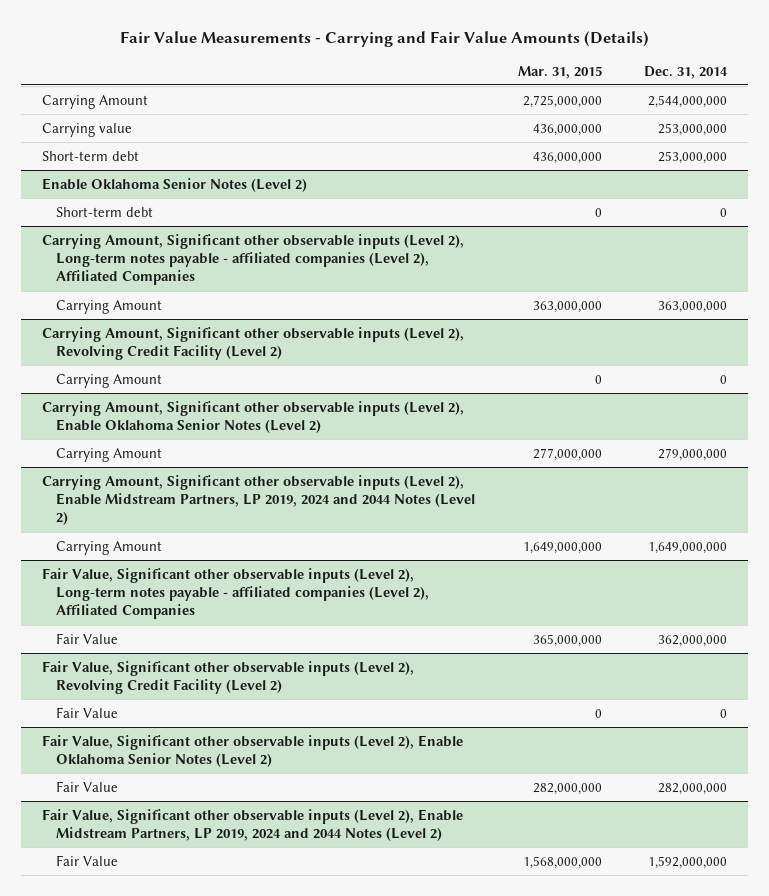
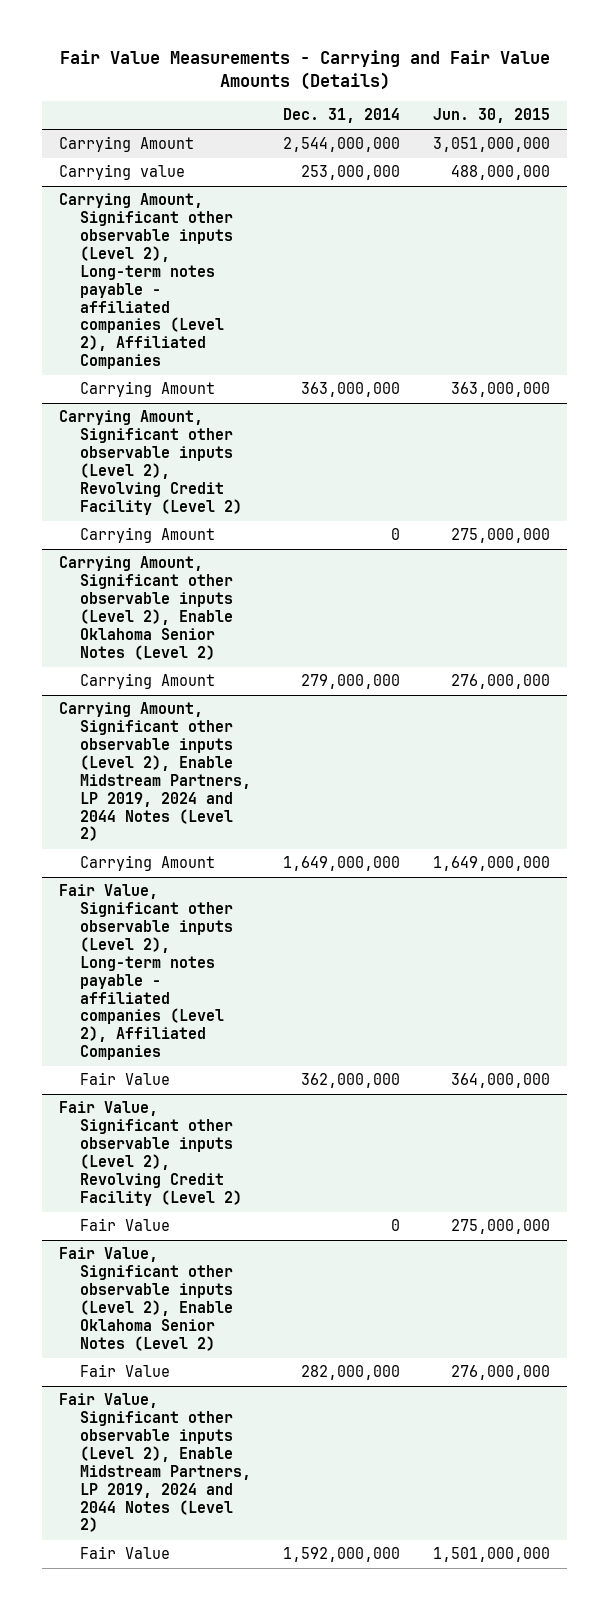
[517,65,602,79] Mar. 31, 2015 -> none
none -> [433,108,551,124] Jun. 30, 2015
[41,150,139,161] Short-term debt -> none
[41,177,307,192] Enable Oklahoma Senior Notes (Level 2) -> none
[55,206,153,217] Short-term debt -> none

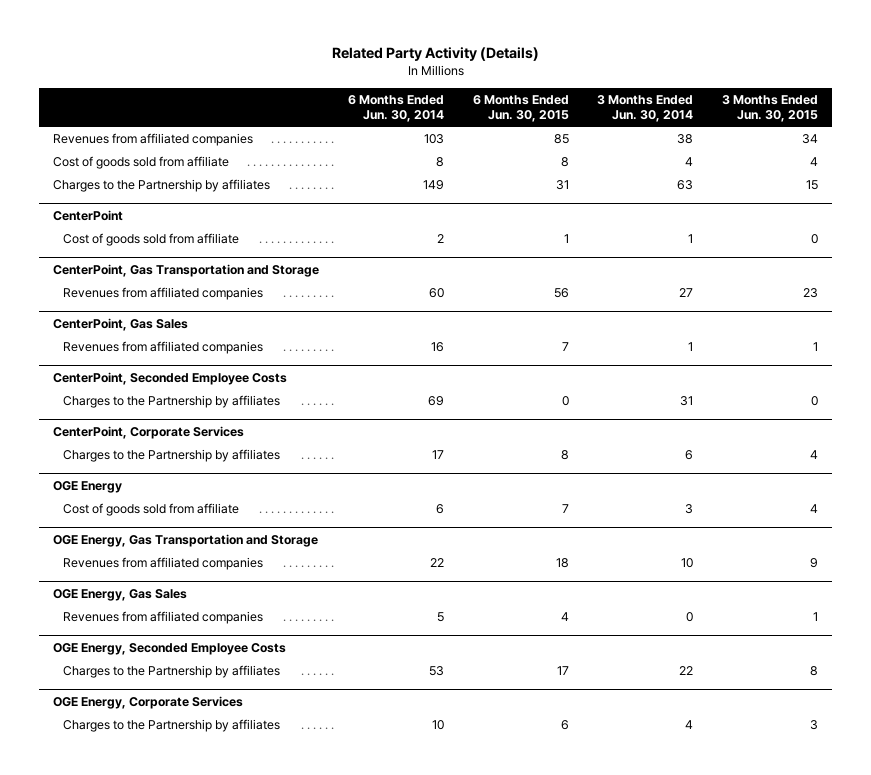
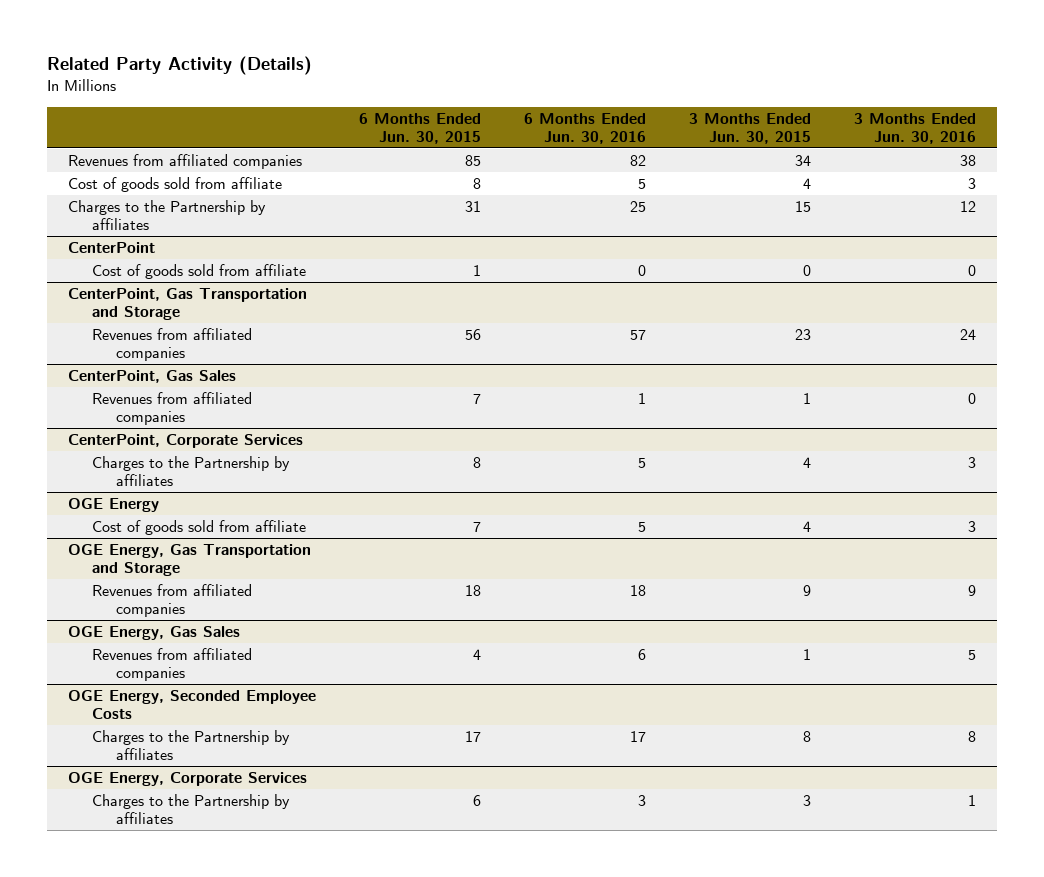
[347,94,444,123] 6 Months Ended Jun. 30, 2014 -> none
[597,94,694,123] 3 Months Ended Jun. 30, 2014 -> none
none -> [523,112,646,144] 6 Months Ended Jun. 30, 2016
none -> [853,112,976,144] 3 Months Ended Jun. 30, 2016
[53,371,288,385] CenterPoint, Seconded Employee Costs -> none
[62,394,280,408] Charges to the Partnership by affiliates -> none

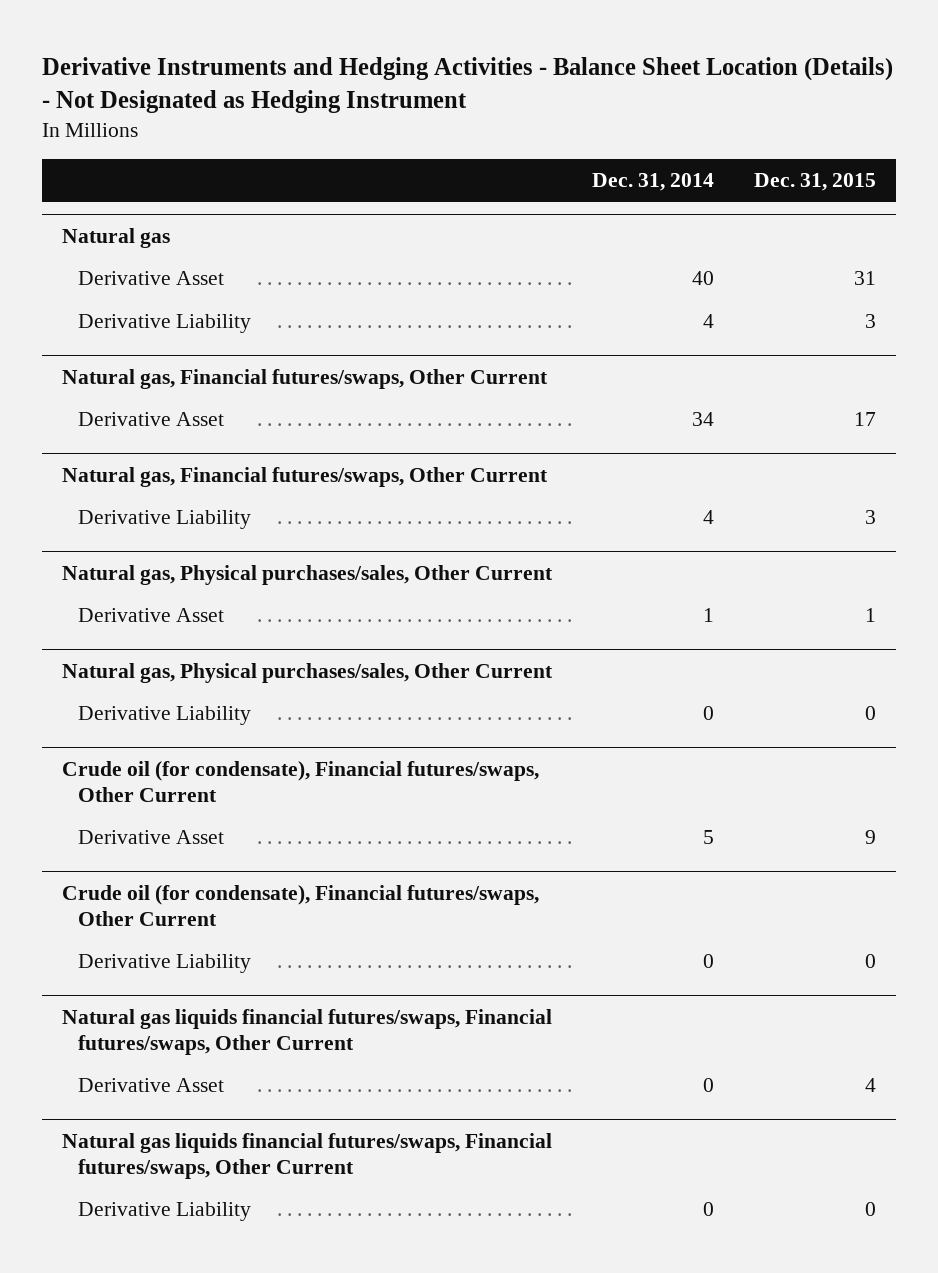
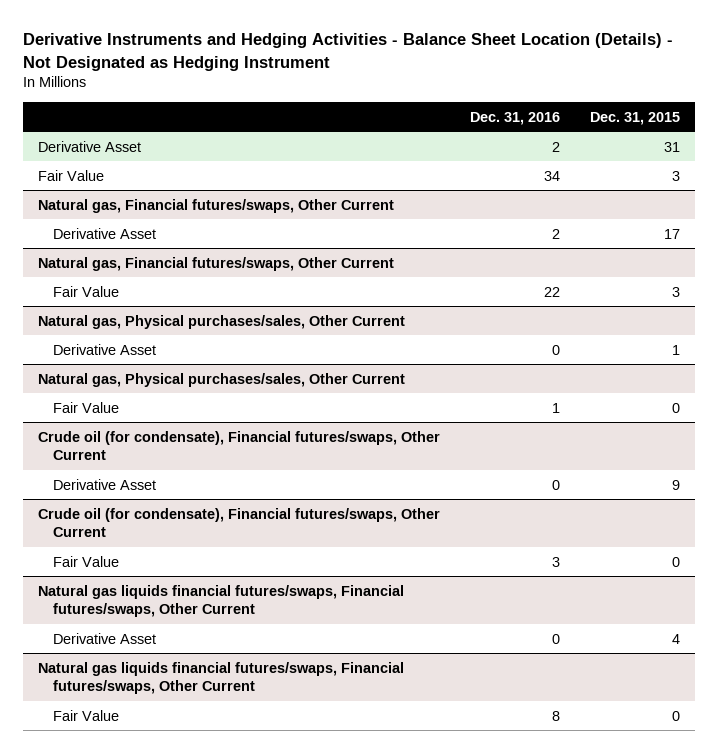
[591,173,714,192] Dec. 31, 2014 -> none
none -> [469,111,560,125] Dec. 31, 2016
[61,228,170,249] Natural gas -> none
[77,314,251,334] Derivative Liability -> [37,169,104,181] Fair Value
[77,510,251,530] Derivative Liability -> [52,285,119,297] Fair Value
[77,706,251,726] Derivative Liability -> [52,401,119,413] Fair Value
[77,954,251,974] Derivative Liability -> [52,555,119,567] Fair Value
[77,1202,251,1222] Derivative Liability -> [52,709,119,721] Fair Value

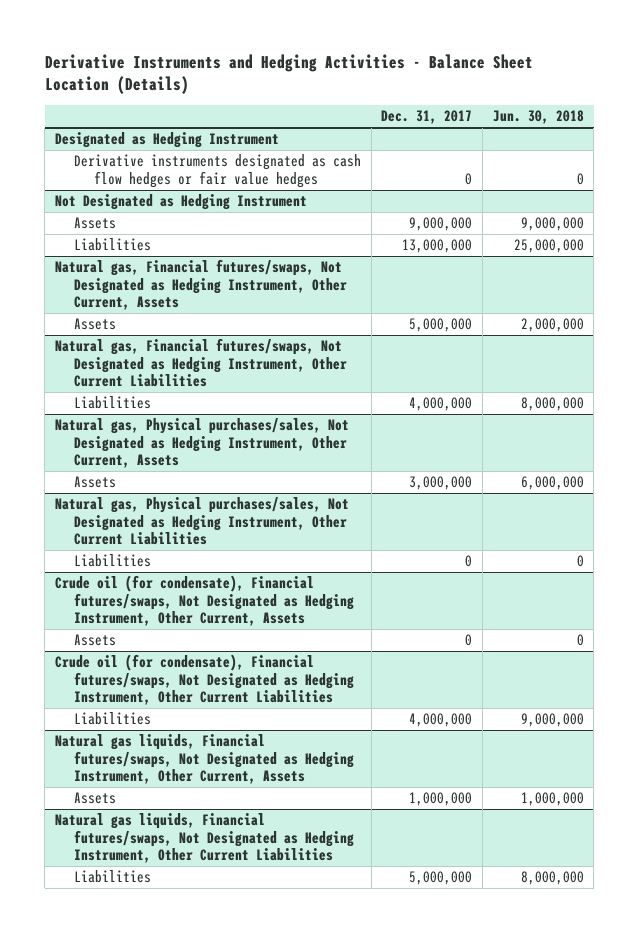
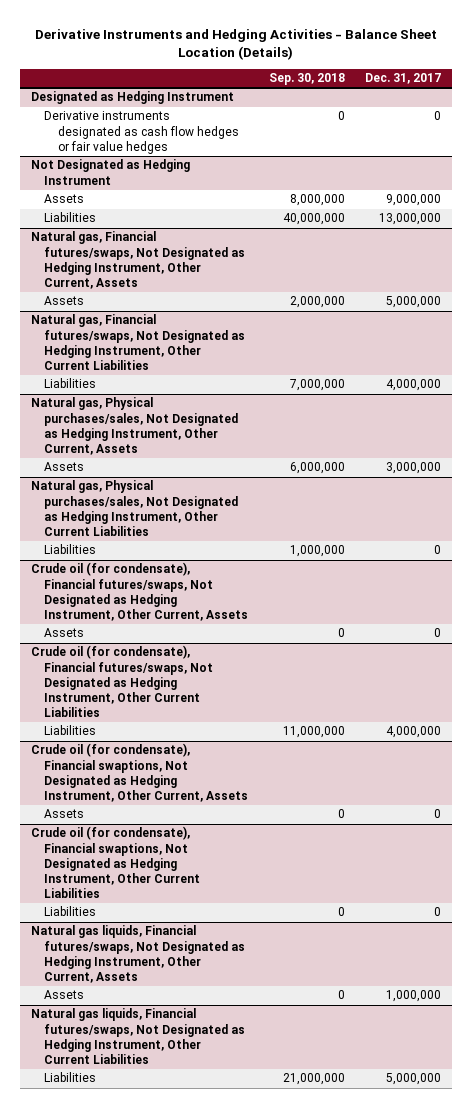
[492,110,584,125] Jun. 30, 2018 -> none
none -> [268,73,345,86] Sep. 30, 2018
none -> [30,743,249,802] Crude oil (for condensate), Financial swaptions, Not Designated as Hedging Instrument, Other Current, Assets
none -> [44,809,85,819] Assets
none -> [30,826,201,898] Crude oil (for condensate), Financial swaptions, Not Designated as Hedging Instrument, Other Current Liabilities
none -> [44,906,97,917] Liabilities

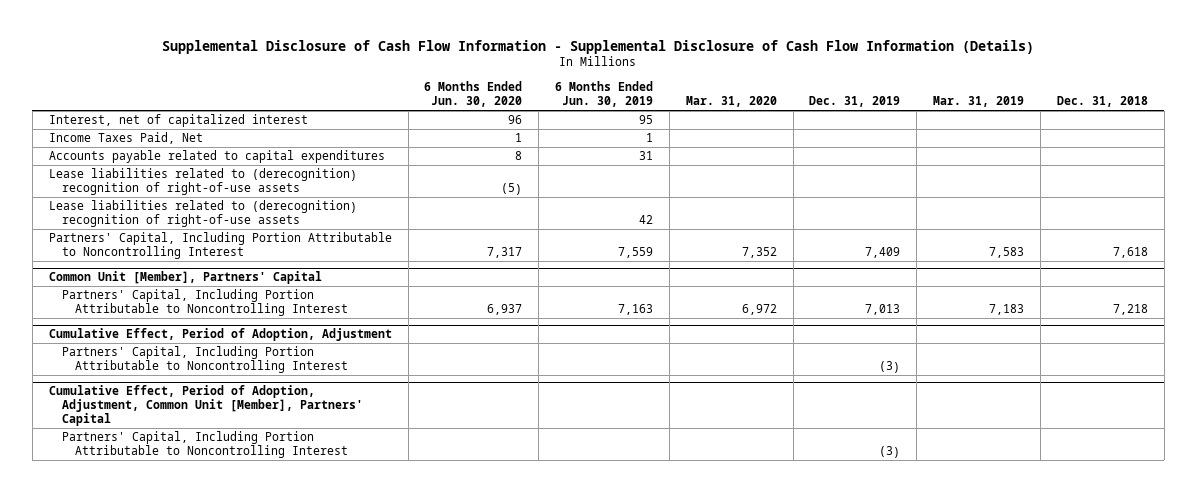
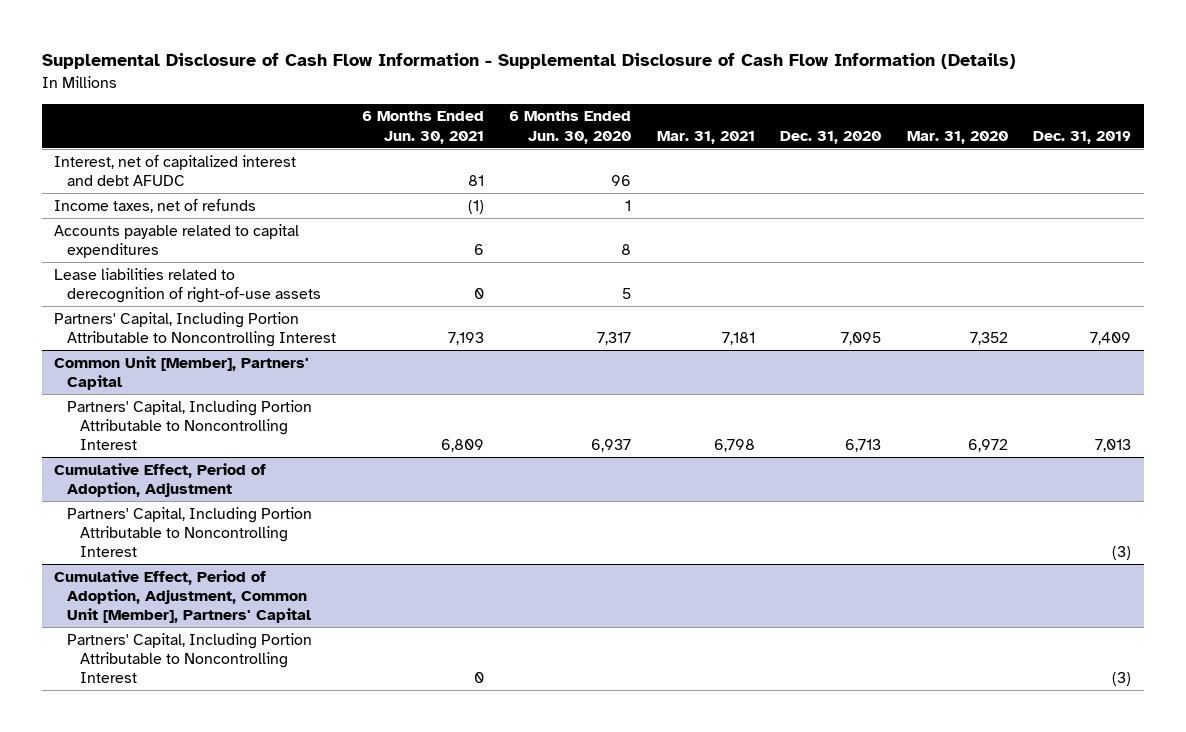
[555,81,654,108] 6 Months Ended Jun. 30, 2019 -> none
[933,96,1025,108] Mar. 31, 2019 -> none
[1056,96,1148,108] Dec. 31, 2018 -> none
none -> [361,111,484,144] 6 Months Ended Jun. 30, 2021
none -> [656,130,755,144] Mar. 31, 2021
none -> [780,130,882,144] Dec. 31, 2020
[48,114,308,128] Interest, net of capitalized interest -> [54,154,297,186] Interest, net of capitalized interest and debt AFUDC
[48,132,203,145] Income Taxes Paid, Net -> [54,198,257,213] Income taxes, net of refunds
[48,200,357,228] Lease liabilities related to (derecognition) recognition of right-of-use assets -> none
[48,168,357,196] Lease liabilities related to (derecognition) recognition of right-of-use assets -> [54,267,322,303] Lease liabilities related to derecognition of right-of-use assets
[501,183,523,196] (5) -> [622,287,632,299] 5

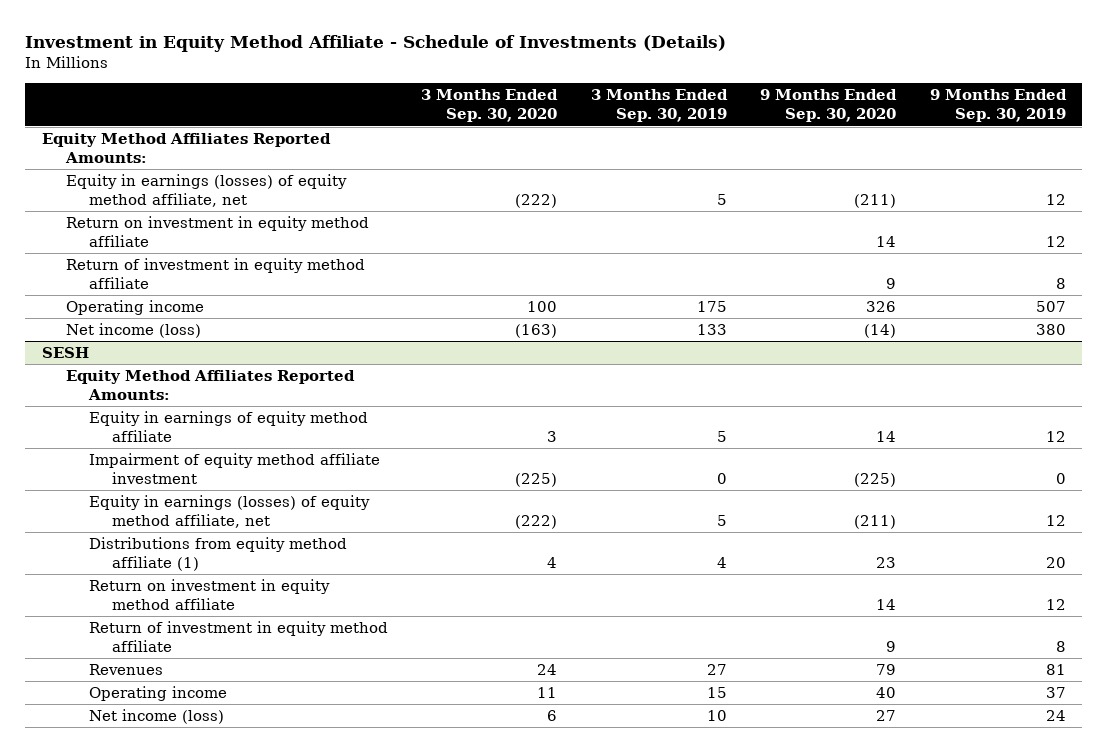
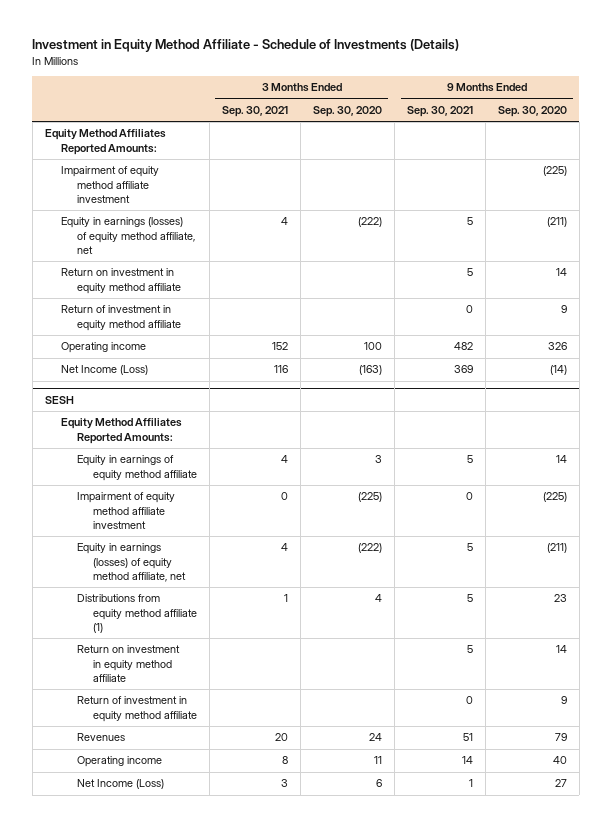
[590,89,728,123] 3 Months Ended Sep. 30, 2019 -> none
[929,89,1067,123] 9 Months Ended Sep. 30, 2019 -> none
none -> [221,105,288,117] Sep. 30, 2021
none -> [406,105,473,117] Sep. 30, 2021
none -> [60,166,159,203] Impairment of equity method affiliate investment
[65,323,201,339] Net income (loss) -> [60,365,148,376] Net Income (Loss)
[88,709,224,725] Net income (loss) -> [76,779,164,790] Net Income (Loss)

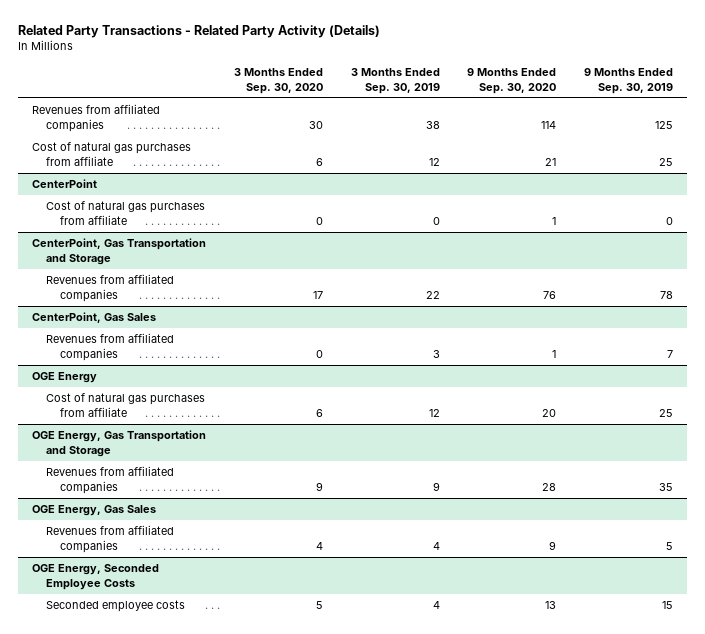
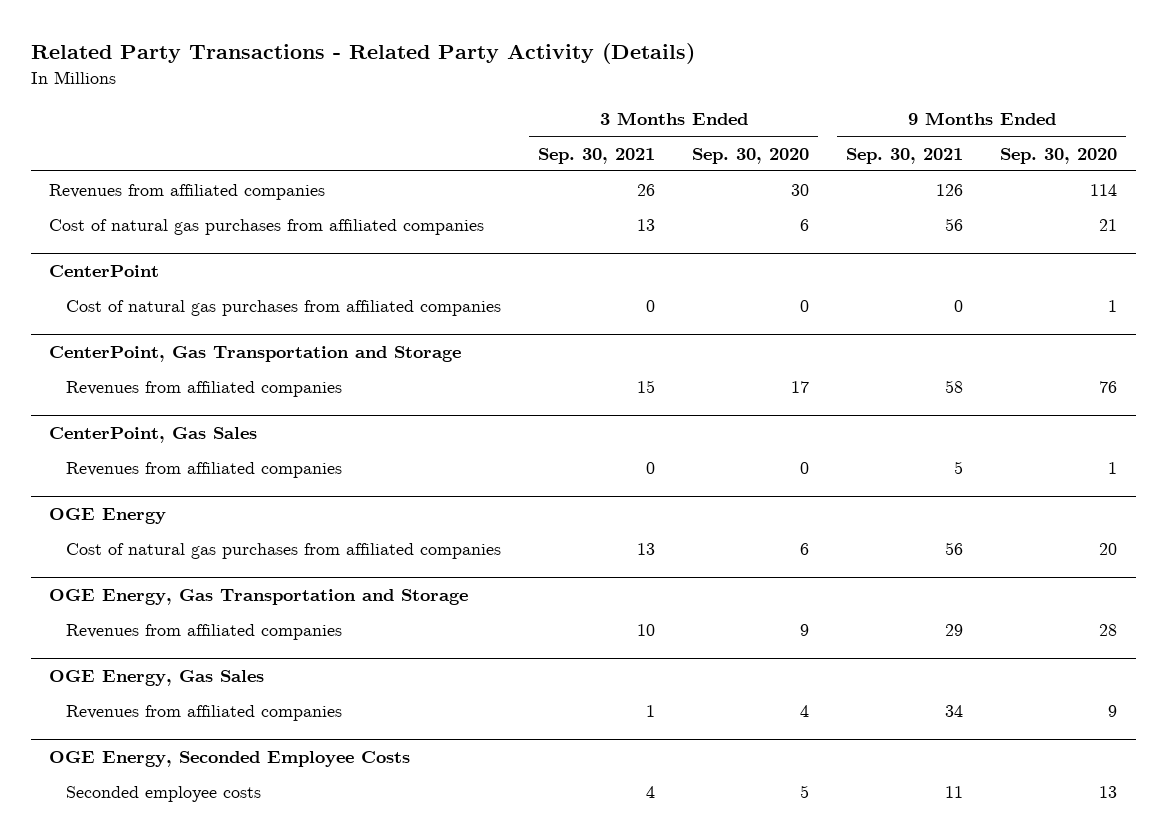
[350,68,440,94] 3 Months Ended Sep. 30, 2019 -> none
[584,68,674,94] 9 Months Ended Sep. 30, 2019 -> none
none -> [538,147,656,164] Sep. 30, 2021
none -> [846,147,964,164] Sep. 30, 2021
[31,142,191,166] Cost of natural gas purchases from affiliate -> [49,218,485,235] Cost of natural gas purchases from affiliated companies
[45,201,205,225] Cost of natural gas purchases from affiliate -> [66,299,502,316] Cost of natural gas purchases from affiliated companies
[45,393,205,417] Cost of natural gas purchases from affiliate -> [66,542,502,559] Cost of natural gas purchases from affiliated companies

